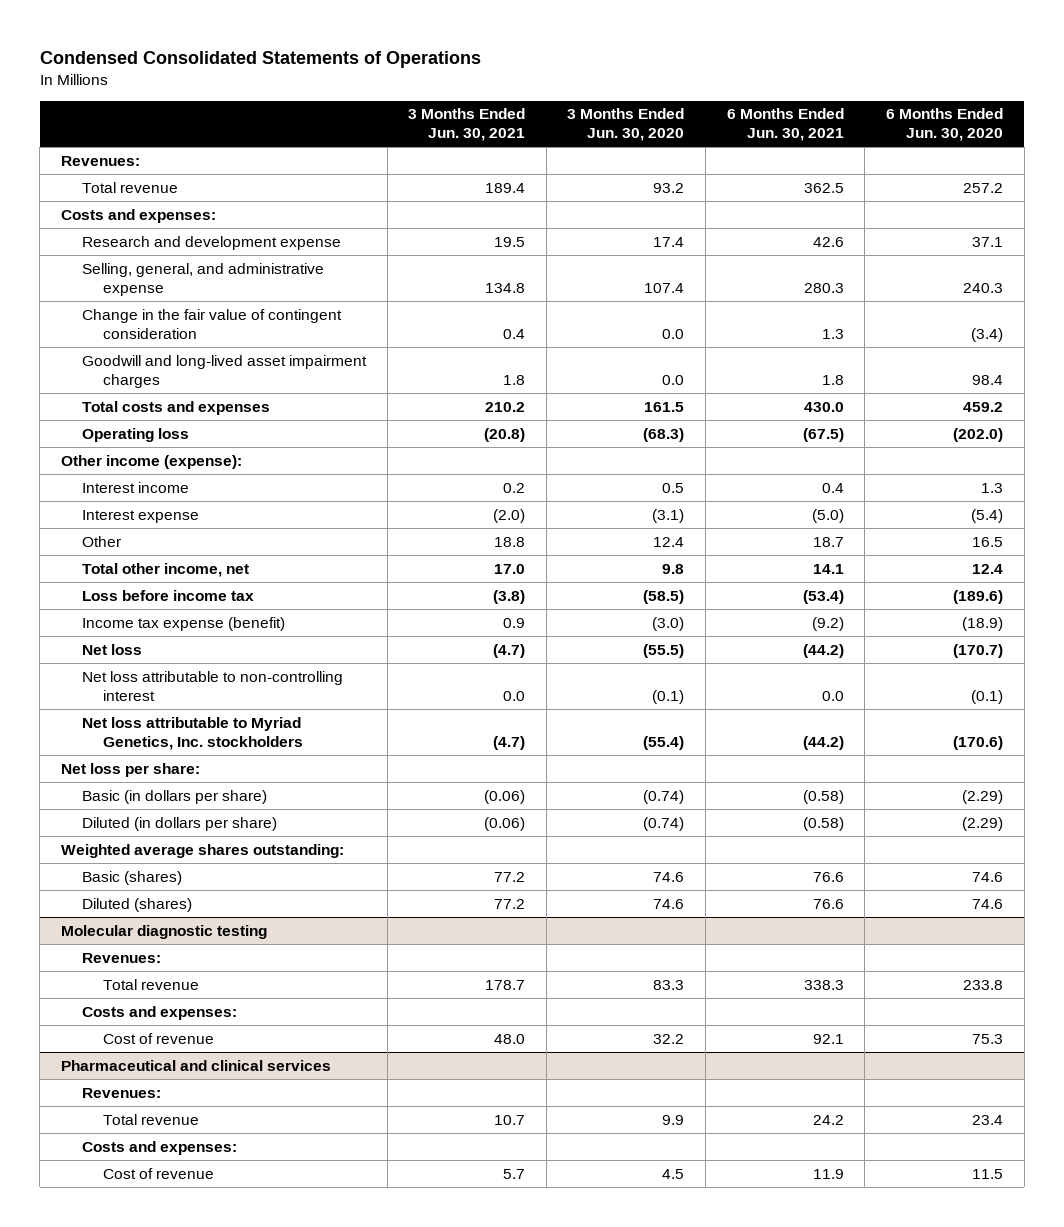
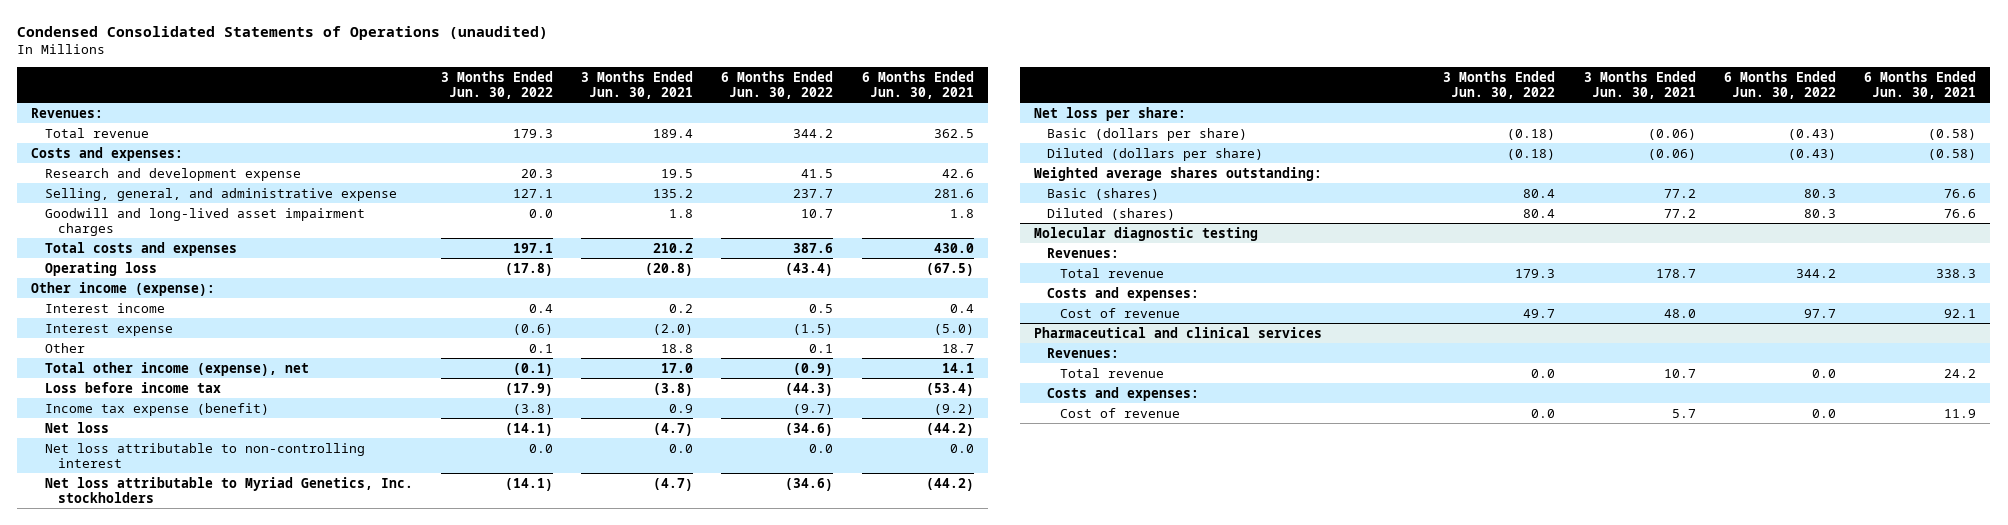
[39,50,481,68] Condensed Consolidated Statements of Operations -> [17,26,549,41] Condensed Consolidated Statements of Operations (unaudited)
[567,108,685,142] 3 Months Ended Jun. 30, 2020 -> none
[886,108,1004,142] 6 Months Ended Jun. 30, 2020 -> none
none -> [440,70,553,99] 3 Months Ended Jun. 30, 2022
none -> [721,70,834,99] 6 Months Ended Jun. 30, 2022
[81,308,342,339] Change in the fair value of contingent consideration -> none
[485,282,526,293] 134.8 -> [653,188,694,198] 135.2
[803,282,844,293] 280.3 -> [933,188,974,198] 281.6
[81,562,249,577] Total other income, net -> [44,361,309,376] Total other income (expense), net
[81,789,267,804] Basic (in dollars per share) -> [1047,127,1248,141] Basic (dollars per share)
[81,816,277,831] Diluted (in dollars per share) -> [1047,147,1264,161] Diluted (dollars per share)

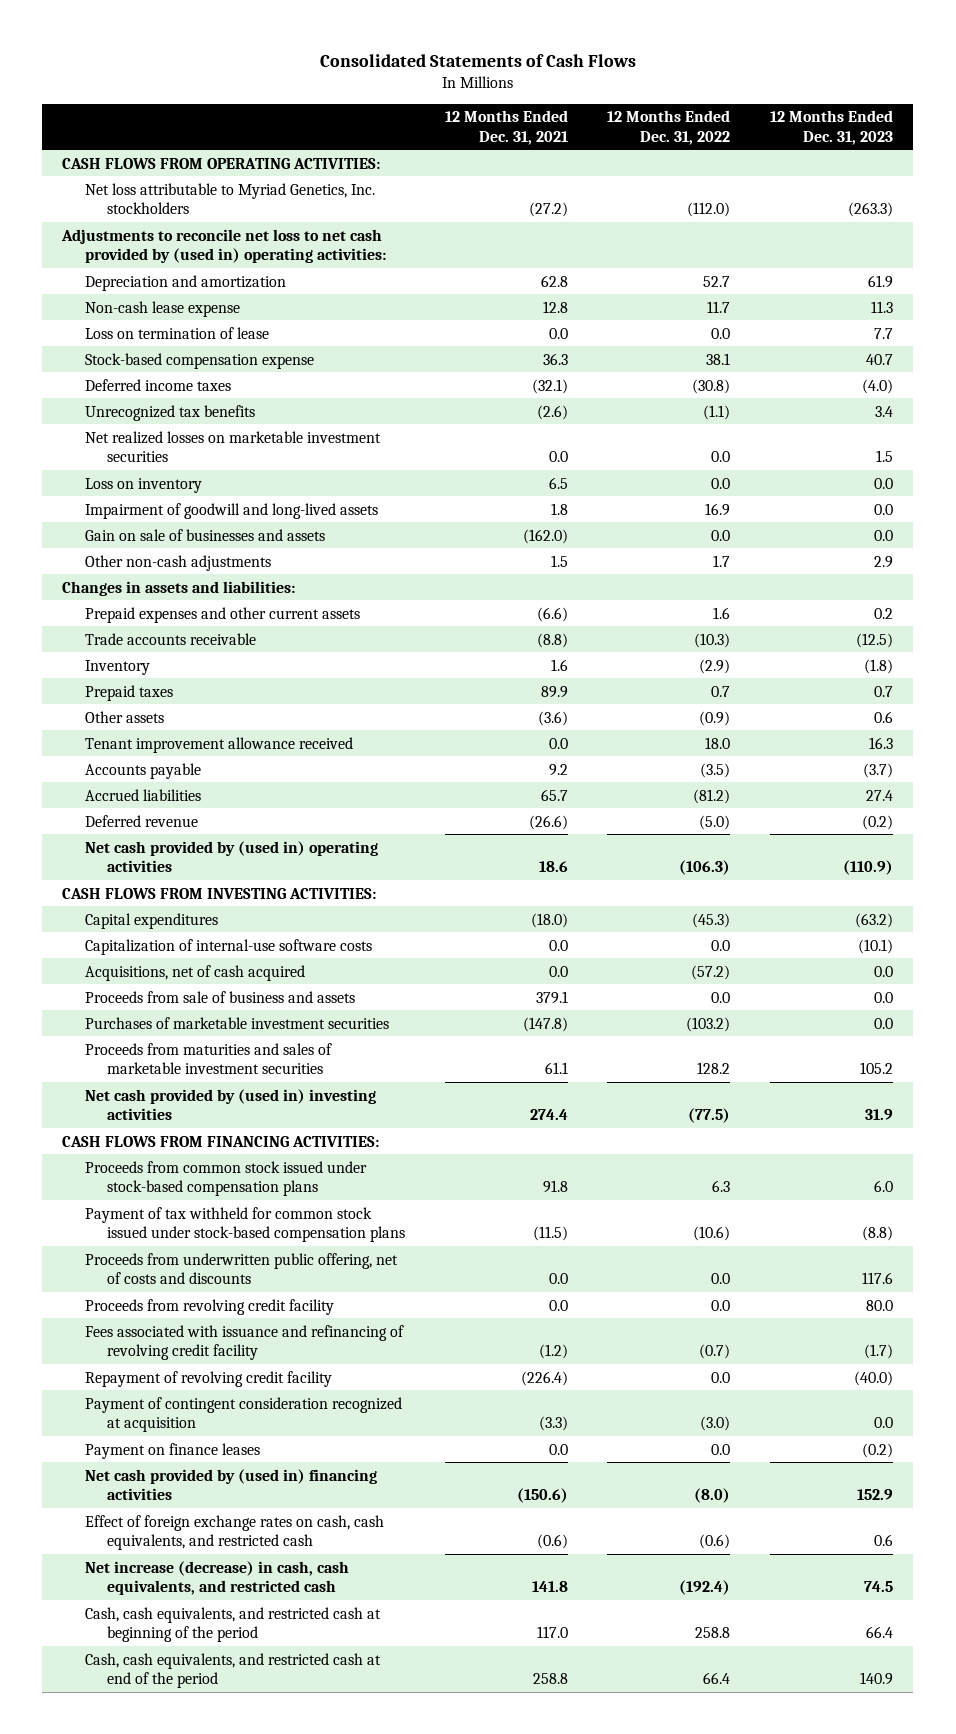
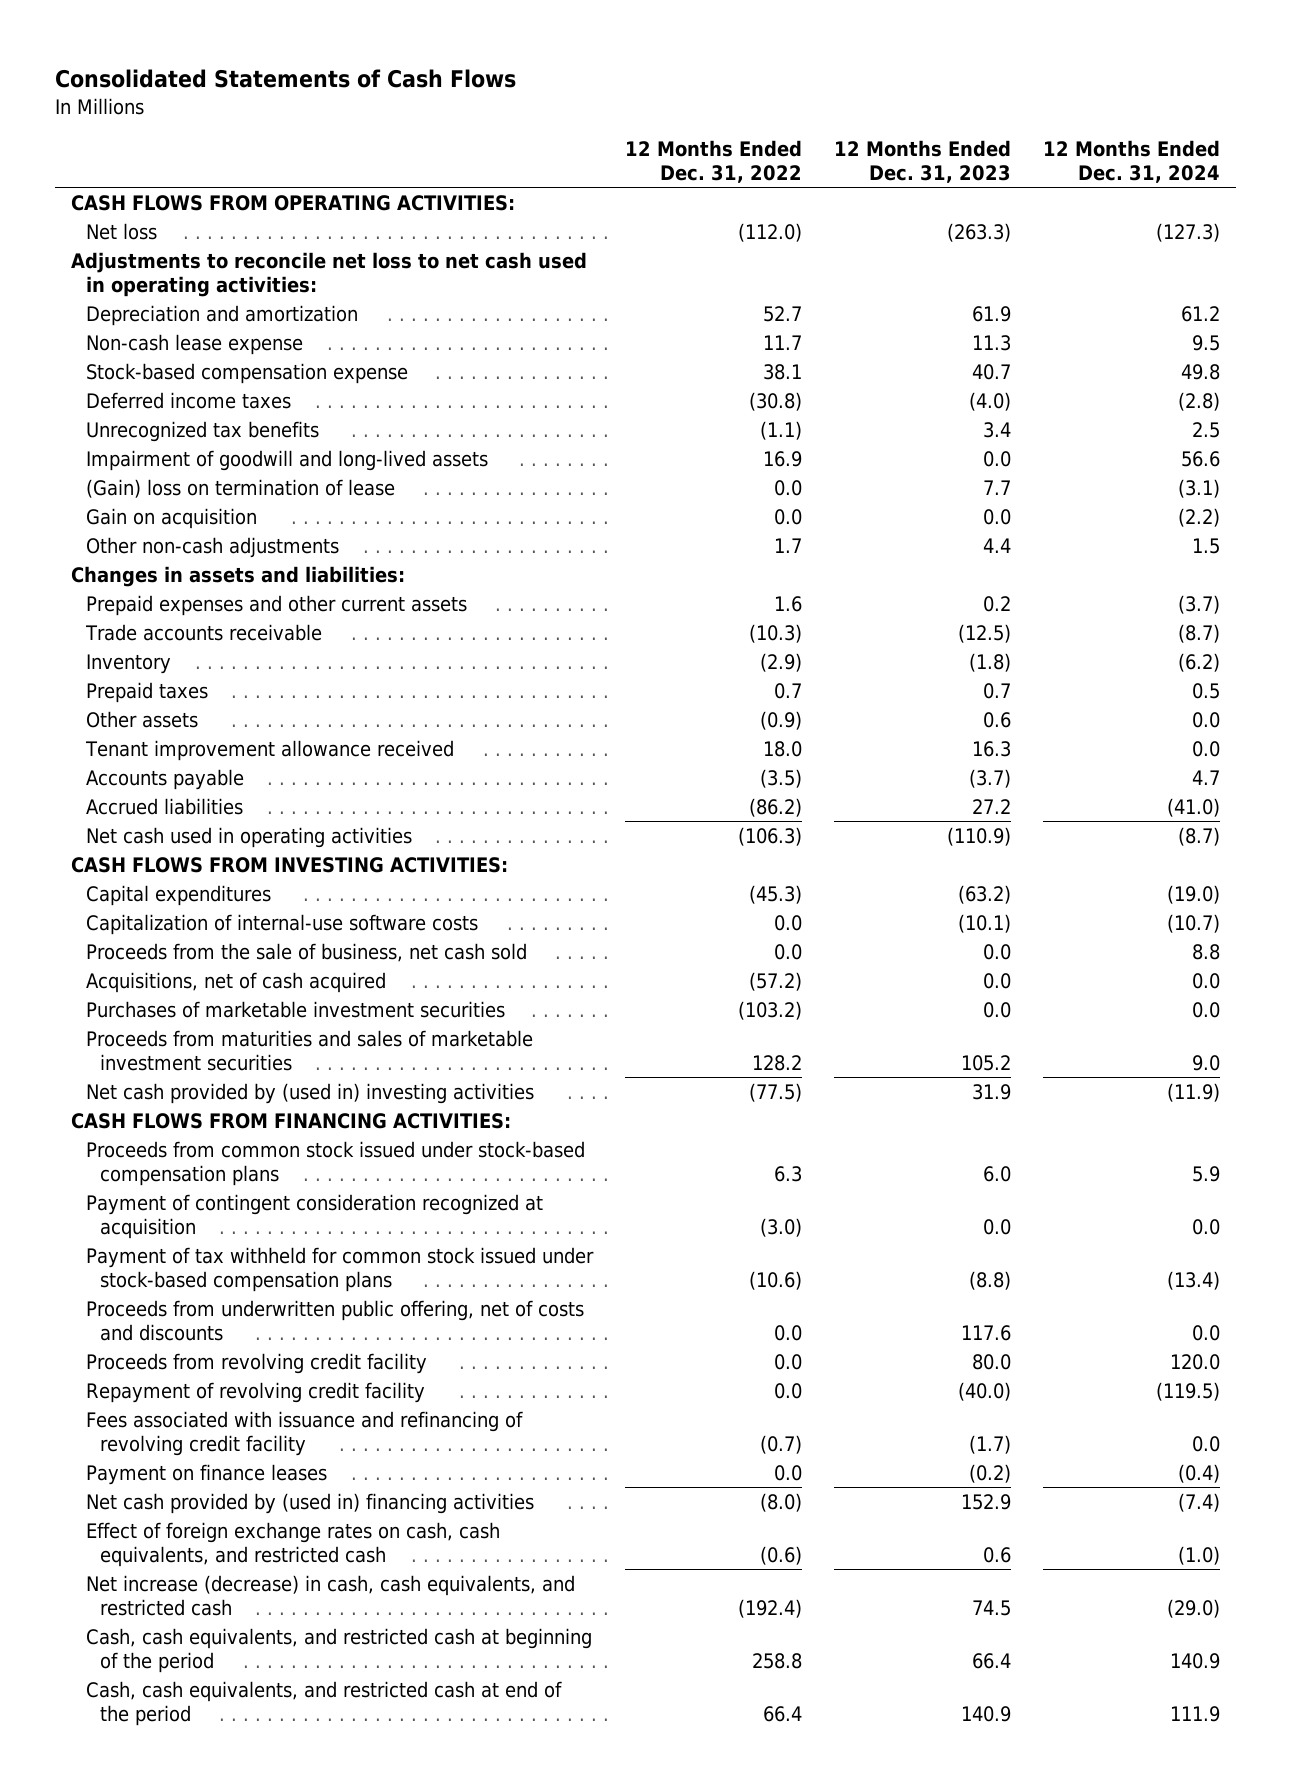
[444,110,568,145] 12 Months Ended Dec. 31, 2021 -> none
none -> [1043,139,1221,184] 12 Months Ended Dec. 31, 2024
[84,182,375,214] Net loss attributable to Myriad Genetics, Inc. stockholders -> [85,222,157,240] Net loss
[61,228,386,263] Adjustments to reconcile net loss to net cash provided by (used in) operating activities: -> [71,251,588,298] Adjustments to reconcile net loss to net cash used in operating activities:
[84,326,269,339] Loss on termination of lease -> none
[84,430,381,462] Net realized losses on marketable investment securities -> none
[84,477,202,493] Loss on inventory -> none
[84,528,325,541] Gain on sale of businesses and assets -> none
none -> [85,478,395,498] (Gain) loss on termination of lease
none -> [85,507,257,529] Gain on acquisition
[874,555,894,568] 2.9 -> [983,537,1012,553] 4.4
[84,814,198,827] Deferred revenue -> none
[693,788,731,804] (81.2) -> [748,797,802,817] (86.2)
[866,789,894,801] 27.4 -> [972,798,1012,814] 27.2
[84,840,378,872] Net cash provided by (used in) operating activities -> [85,826,412,848] Net cash used in operating activities
none -> [85,942,527,962] Proceeds from the sale of business, net cash sold
[84,990,355,1003] Proceeds from sale of business and assets -> none
[84,1396,402,1432] Payment of contingent consideration recognized at acquisition -> [85,1193,543,1240] Payment of contingent consideration recognized at acquisition
[84,1324,404,1360] Fees associated with issuance and refinancing of revolving credit facility -> [85,1410,523,1457] Fees associated with issuance and refinancing of revolving credit facility

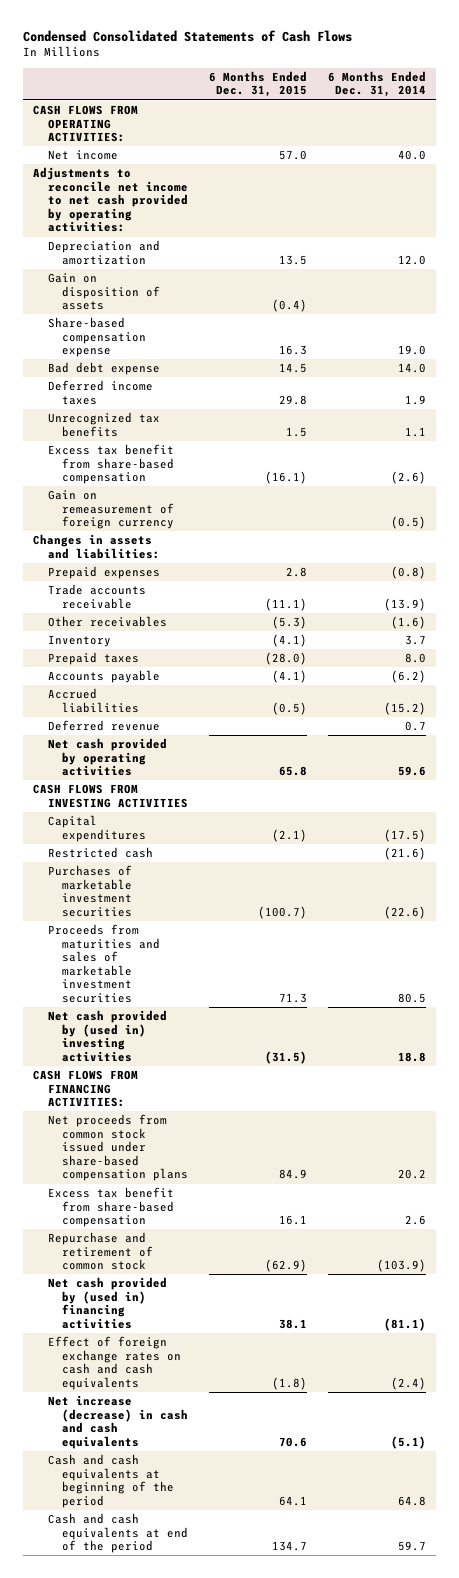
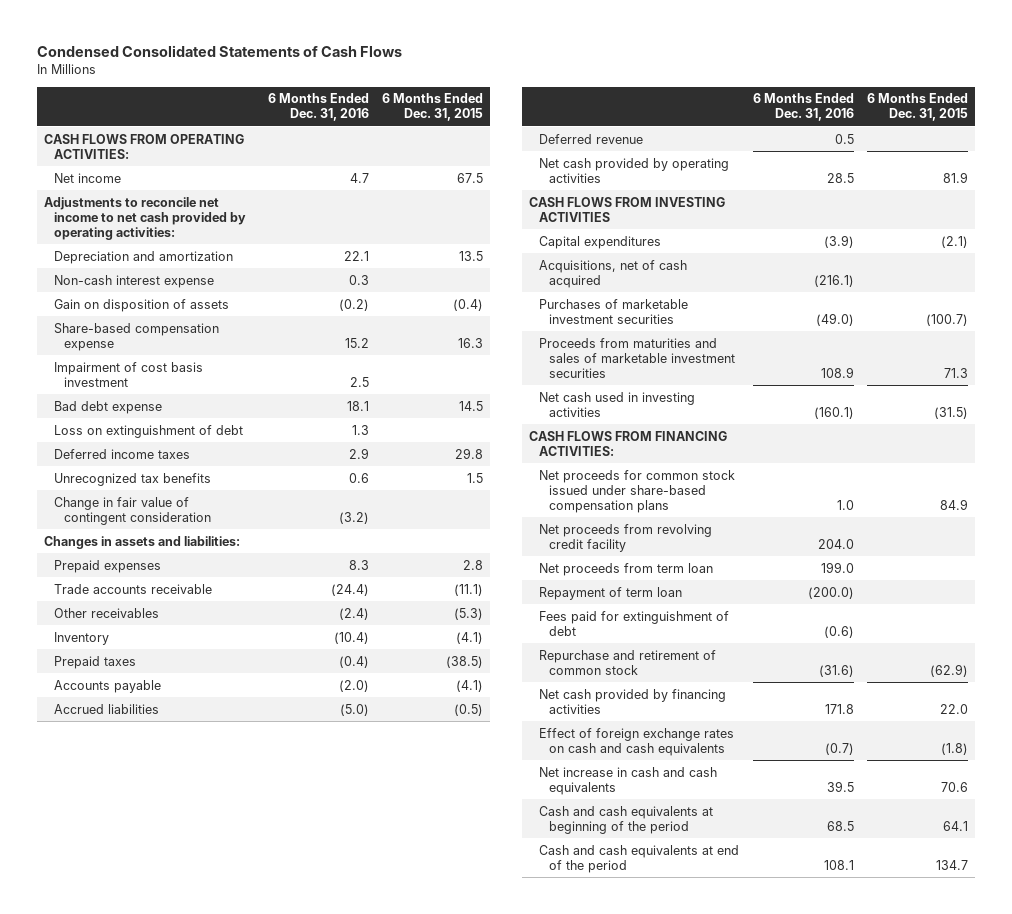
[327,70,426,98] 6 Months Ended Dec. 31, 2014 -> none
none -> [267,93,369,122] 6 Months Ended Dec. 31, 2016
[278,150,307,161] 57.0 -> [457,172,484,183] 67.5
none -> [53,274,214,288] Non-cash interest expense
none -> [53,361,203,387] Impairment of cost basis investment
none -> [53,424,243,438] Loss on extinguishment of debt
[47,444,174,485] Excess tax benefit from share-based compensation -> none
[47,490,174,530] Gain on remeasurement of foreign currency -> none
none -> [53,496,212,525] Change in fair value of contingent consideration
[264,652,307,666] (28.0) -> [446,655,484,668] (38.5)
[278,766,307,777] 65.8 -> [943,171,969,183] 81.9
[47,847,153,859] Restricted cash -> none
none -> [539,259,688,288] Acquisitions, net of cash acquired
[47,1010,167,1062] Net cash provided by (used in) investing activities -> [539,391,696,417] Net cash used in investing activities
[47,1187,174,1228] Excess tax benefit from share-based compensation -> none
[47,1114,188,1182] Net proceeds from common stock issued under share-based compensation plans -> [539,469,736,513] Net proceeds for common stock issued under share-based compensation plans
none -> [539,523,713,552] Net proceeds from revolving credit facility
none -> [539,562,714,576] Net proceeds from term loan
none -> [539,586,683,600] Repayment of term loan
none -> [539,610,730,636] Fees paid for extinguishment of debt
[47,1277,167,1329] Net cash provided by (used in) financing activities -> [539,688,727,714] Net cash provided by financing activities
[278,1318,307,1329] 38.1 -> [940,703,969,714] 22.0
[47,1395,188,1449] Net increase (decrease) in cash and cash equivalents -> [539,766,718,795] Net increase in cash and cash equivalents

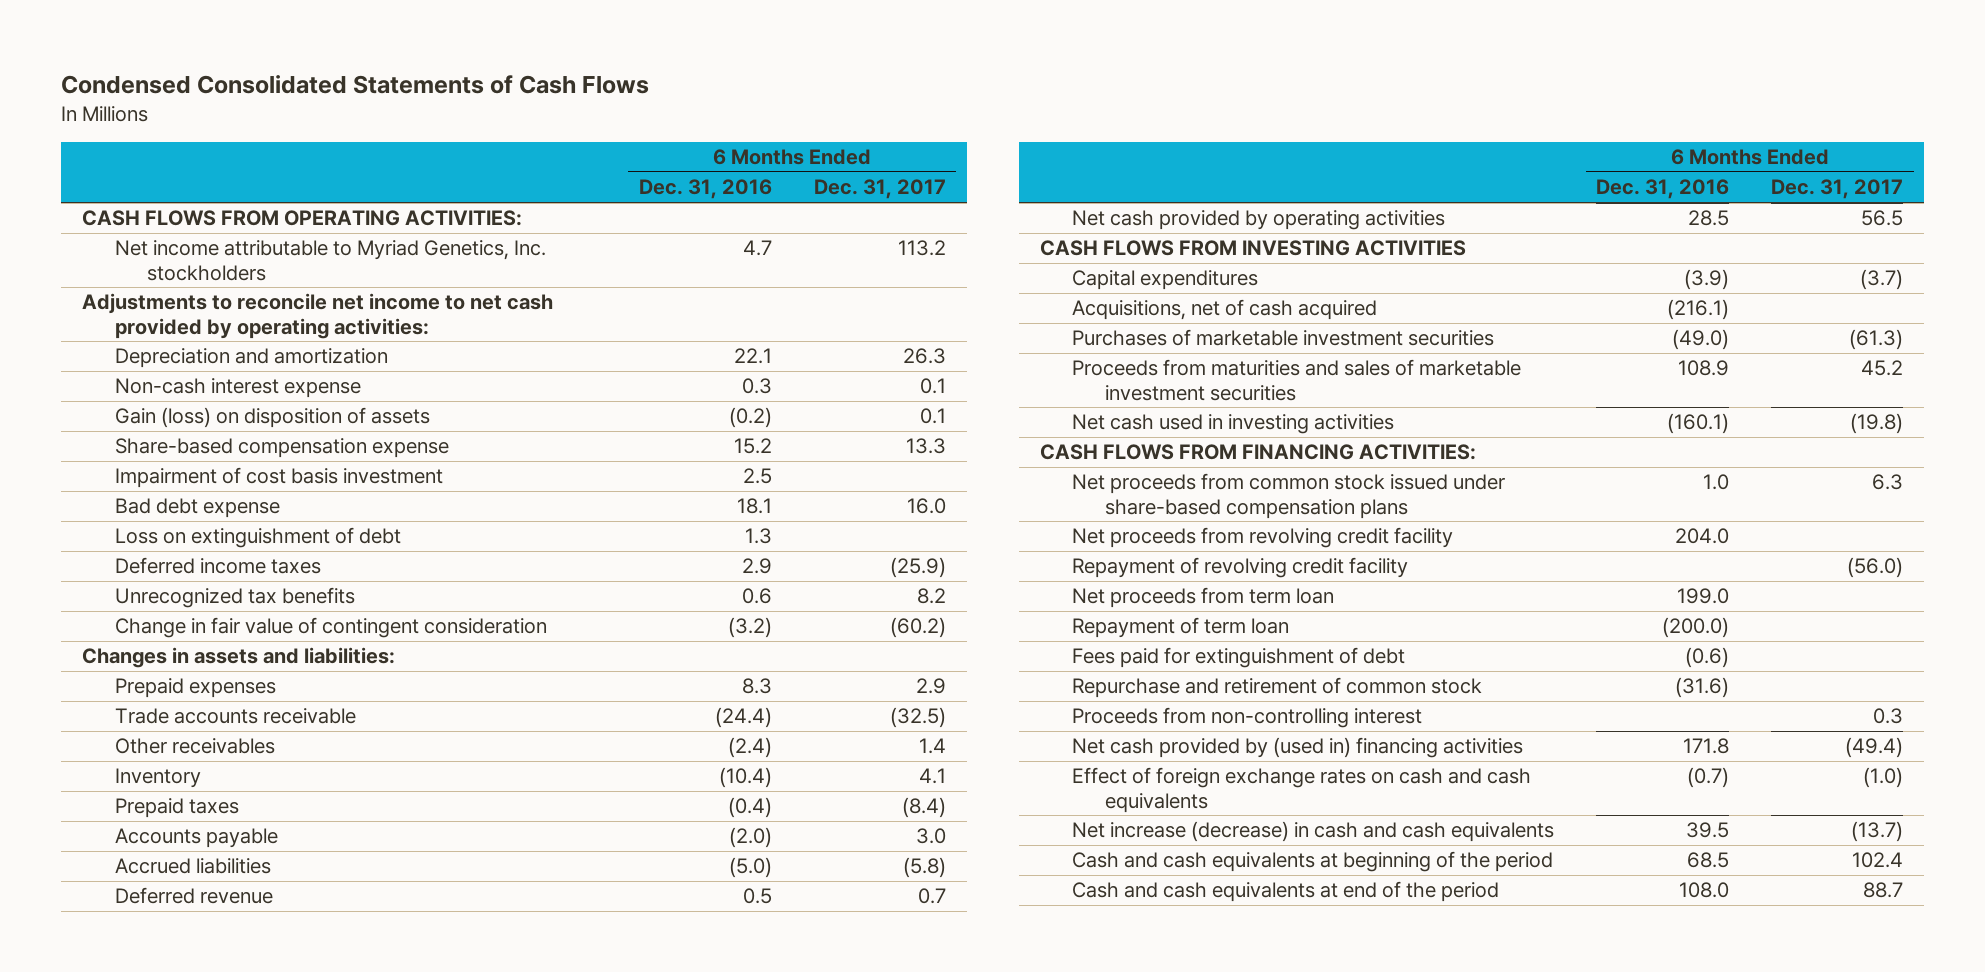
[382,93,484,122] 6 Months Ended Dec. 31, 2015 -> none
none -> [813,179,946,200] Dec. 31, 2017
[53,172,121,183] Net income -> none
none -> [114,240,546,281] Net income attributable to Myriad Genetics, Inc. stockholders
[53,298,229,312] Gain on disposition of assets -> [114,407,430,429] Gain (loss) on disposition of assets
[539,469,736,513] Net proceeds for common stock issued under share-based compensation plans -> [1072,473,1506,519] Net proceeds from common stock issued under share-based compensation plans
none -> [1072,557,1409,579] Repayment of revolving credit facility
none -> [1072,707,1423,729] Proceeds from non-controlling interest
[539,688,727,714] Net cash provided by financing activities -> [1072,737,1524,759] Net cash provided by (used in) financing activities
[539,766,718,795] Net increase in cash and cash equivalents -> [1072,821,1555,843] Net increase (decrease) in cash and cash equivalents
[823,859,854,870] 108.1 -> [1679,882,1730,899] 108.0

